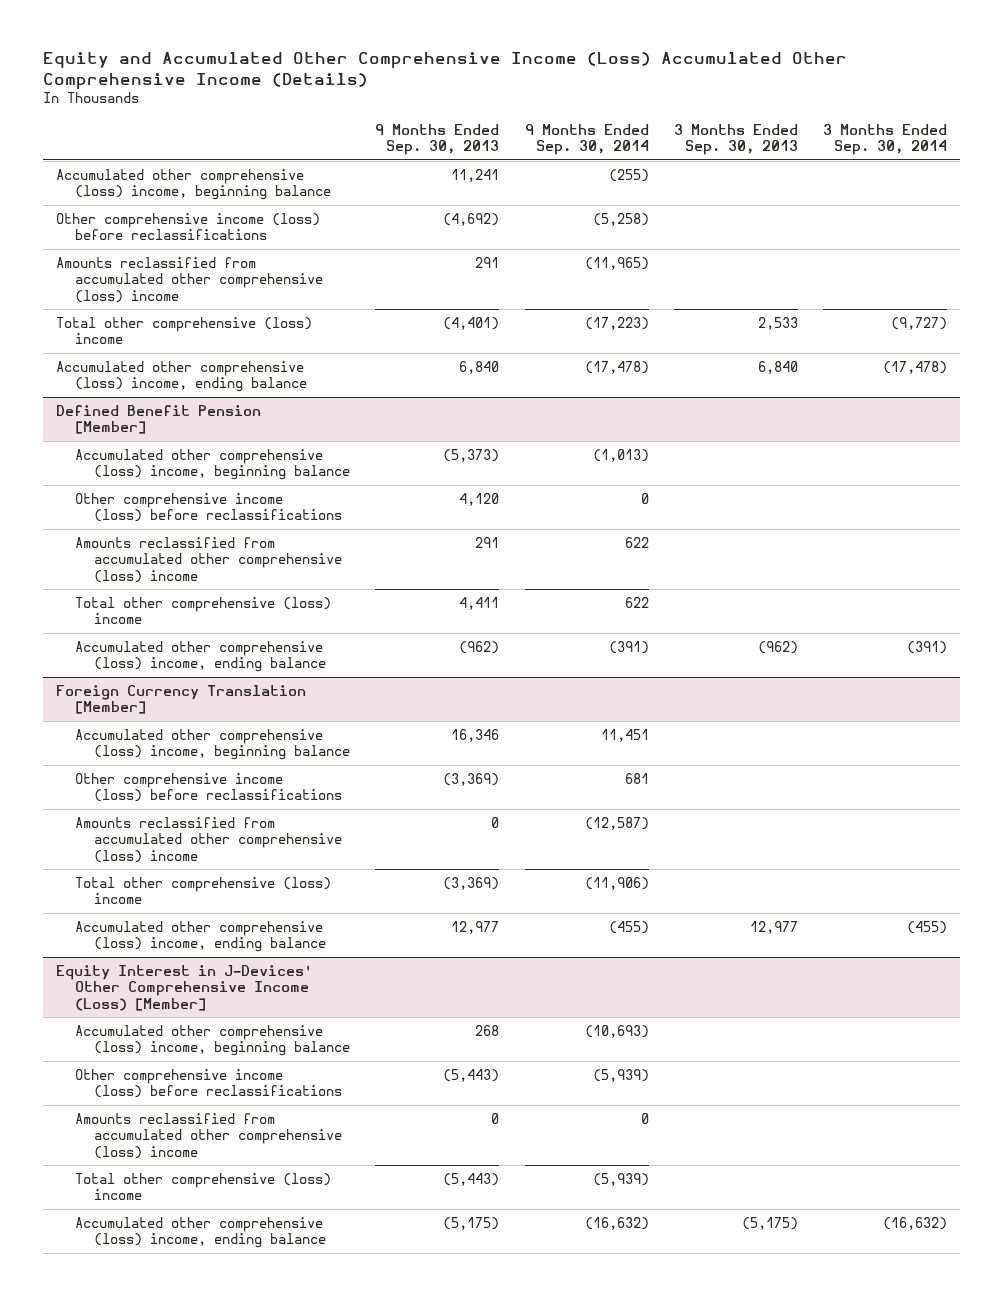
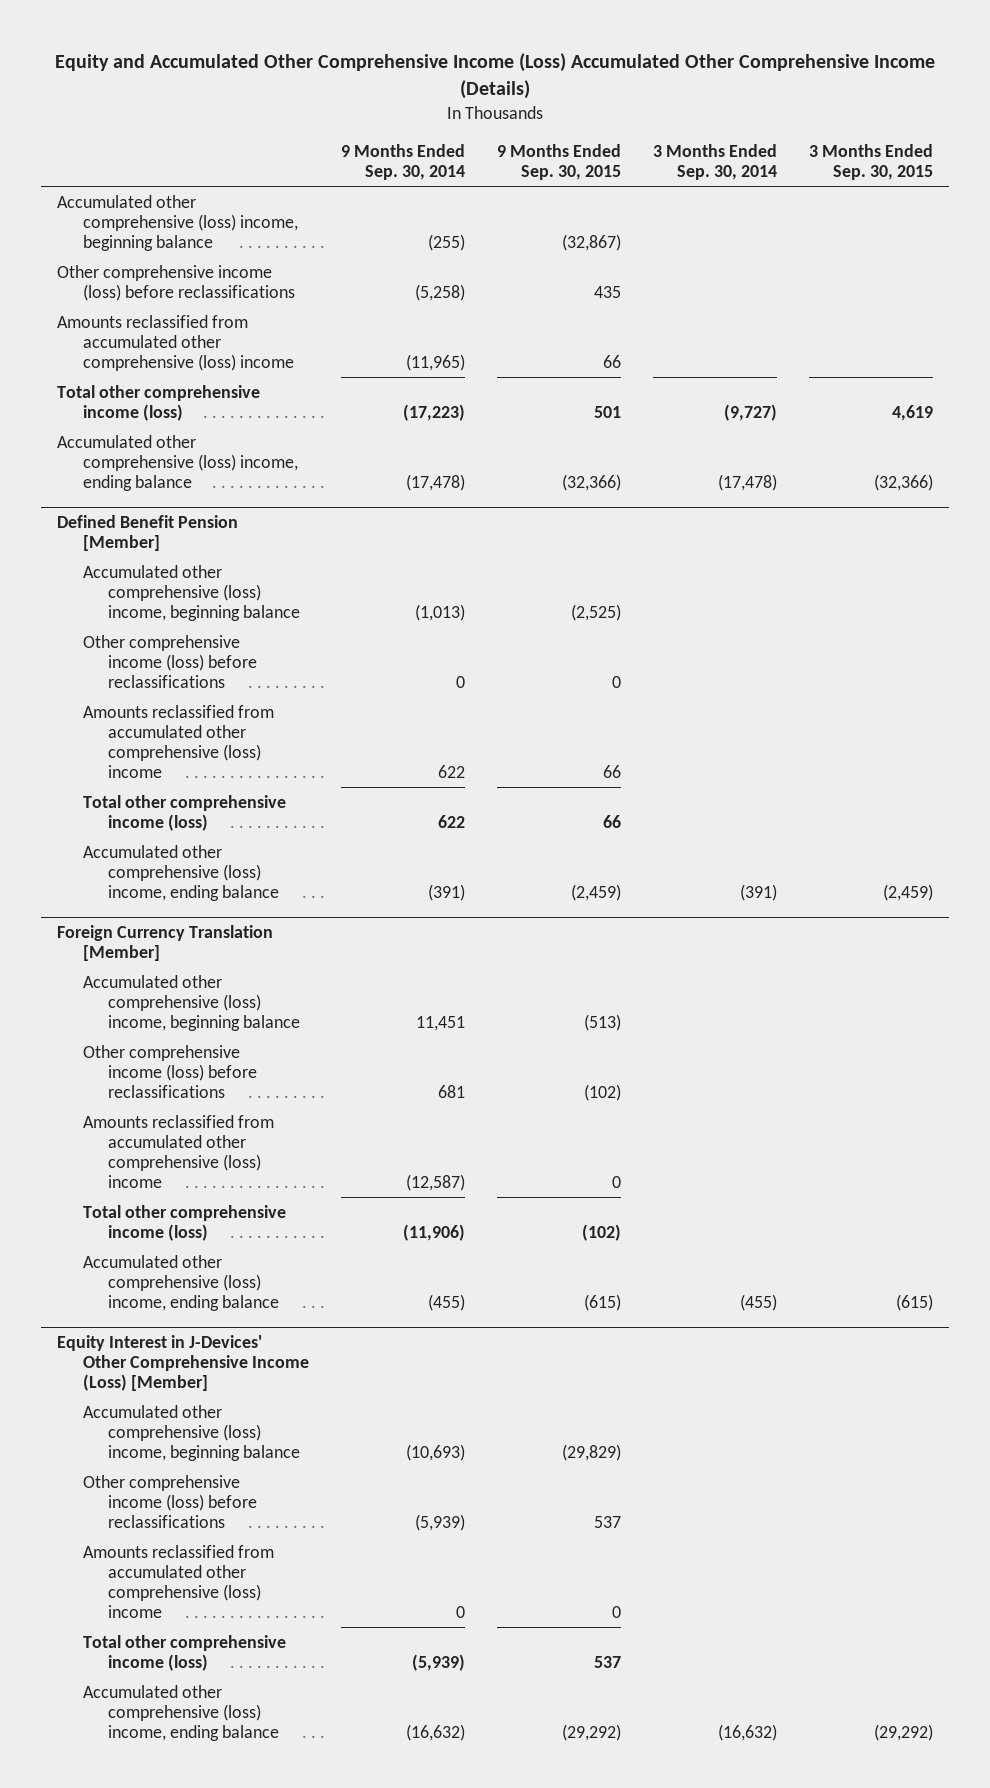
[375,123,500,156] 9 Months Ended Sep. 30, 2013 -> none
[673,123,798,156] 3 Months Ended Sep. 30, 2013 -> none
none -> [496,143,621,180] 9 Months Ended Sep. 30, 2015
none -> [809,143,934,180] 3 Months Ended Sep. 30, 2015
[55,316,312,345] Total other comprehensive (loss) income -> [56,384,260,421] Total other comprehensive income (loss)
[74,596,331,625] Total other comprehensive (loss) income -> [82,794,286,831] Total other comprehensive income (loss)
[74,876,331,905] Total other comprehensive (loss) income -> [82,1204,286,1241] Total other comprehensive income (loss)
[74,1172,331,1201] Total other comprehensive (loss) income -> [82,1634,286,1671] Total other comprehensive income (loss)

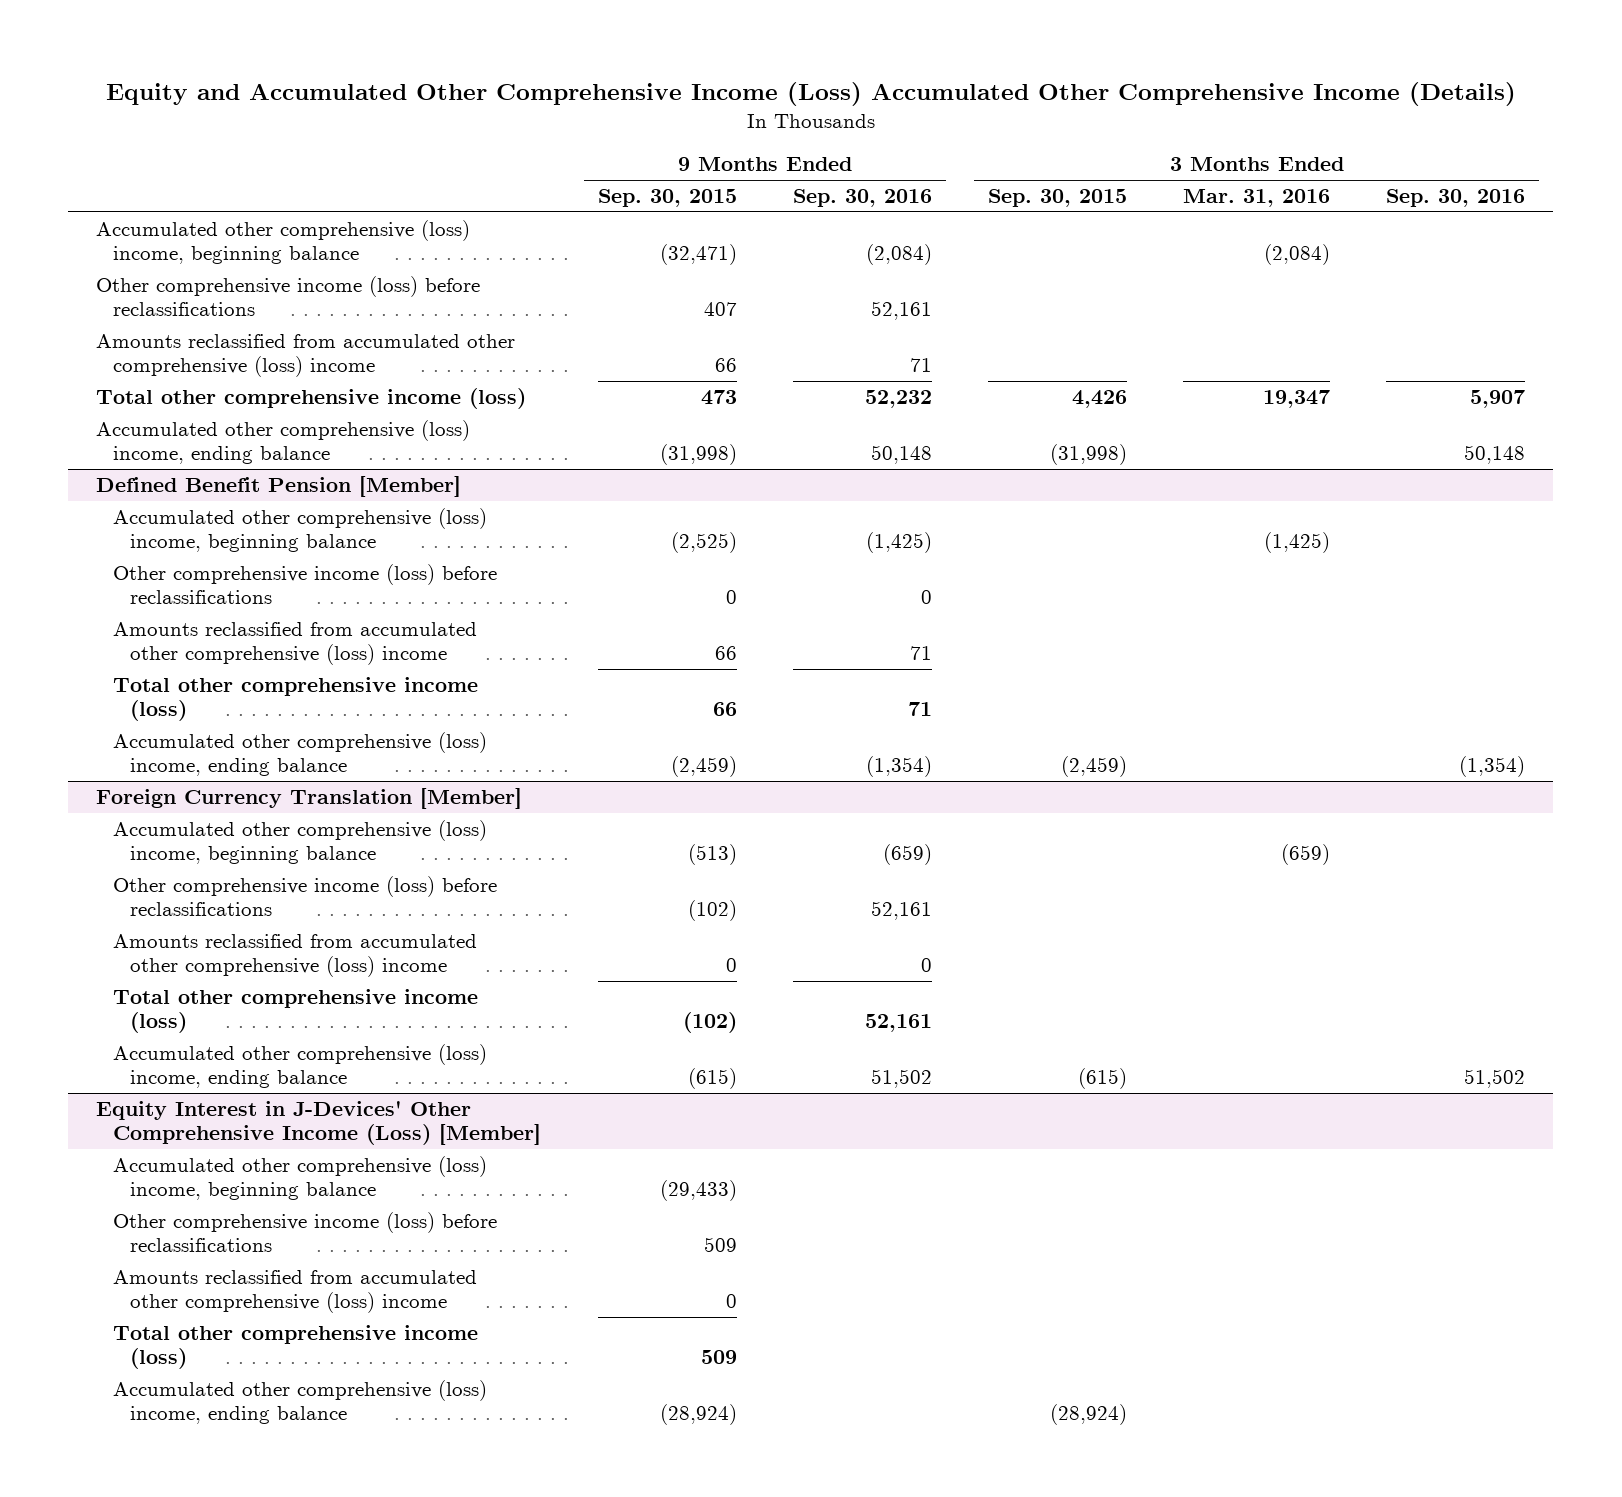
[340,143,465,180] 9 Months Ended Sep. 30, 2014 -> none
[653,143,778,180] 3 Months Ended Sep. 30, 2014 -> none
none -> [792,189,932,208] Sep. 30, 2016
none -> [1183,189,1331,208] Mar. 31, 2016
none -> [1386,189,1526,208] Sep. 30, 2016
[561,233,621,251] (32,867) -> [659,244,737,266] (32,471)
[593,285,621,298] 435 -> [703,302,737,317] 407
[593,405,621,418] 501 -> [700,389,737,405] 473
[892,404,934,421] 4,619 -> [1071,389,1127,408] 4,426
[561,473,621,491] (32,366) -> [659,444,737,466] (31,998)
[874,473,934,491] (32,366) -> [1049,444,1127,466] (31,998)
[561,1443,621,1461] (29,829) -> [659,1180,737,1202] (29,433)
[593,1515,621,1528] 537 -> [703,1237,737,1253] 509
[593,1655,621,1668] 537 -> [700,1350,737,1365] 509
[561,1723,621,1741] (29,292) -> [659,1404,737,1426] (28,924)
[874,1723,934,1741] (29,292) -> [1049,1404,1127,1426] (28,924)

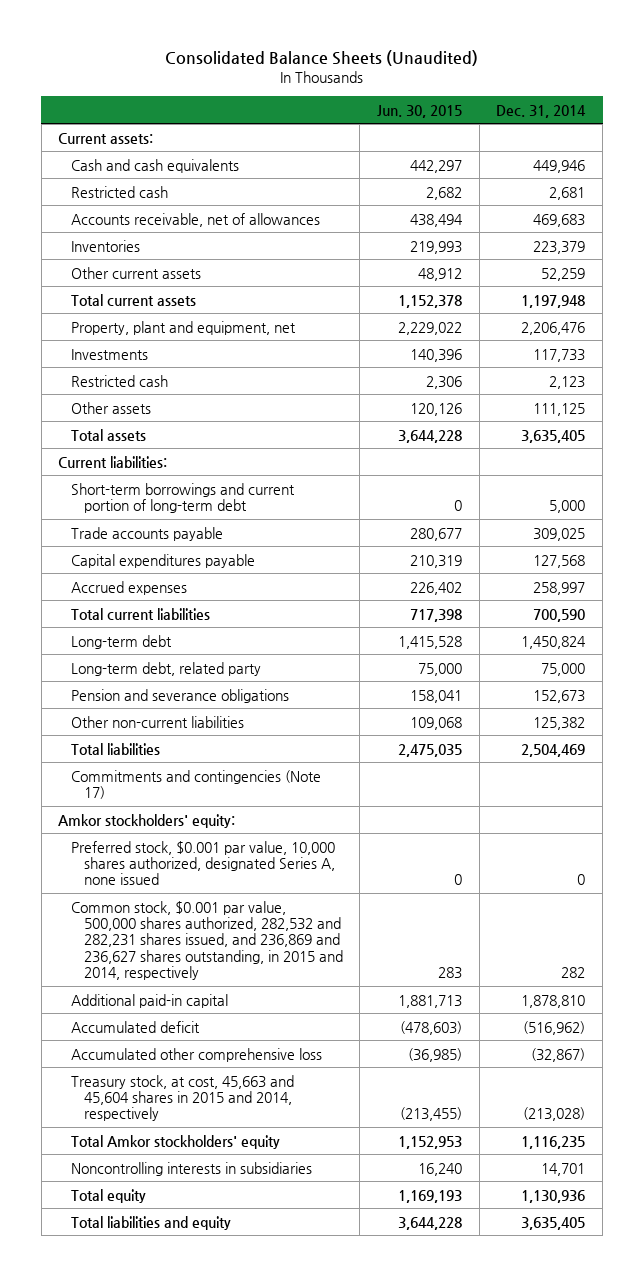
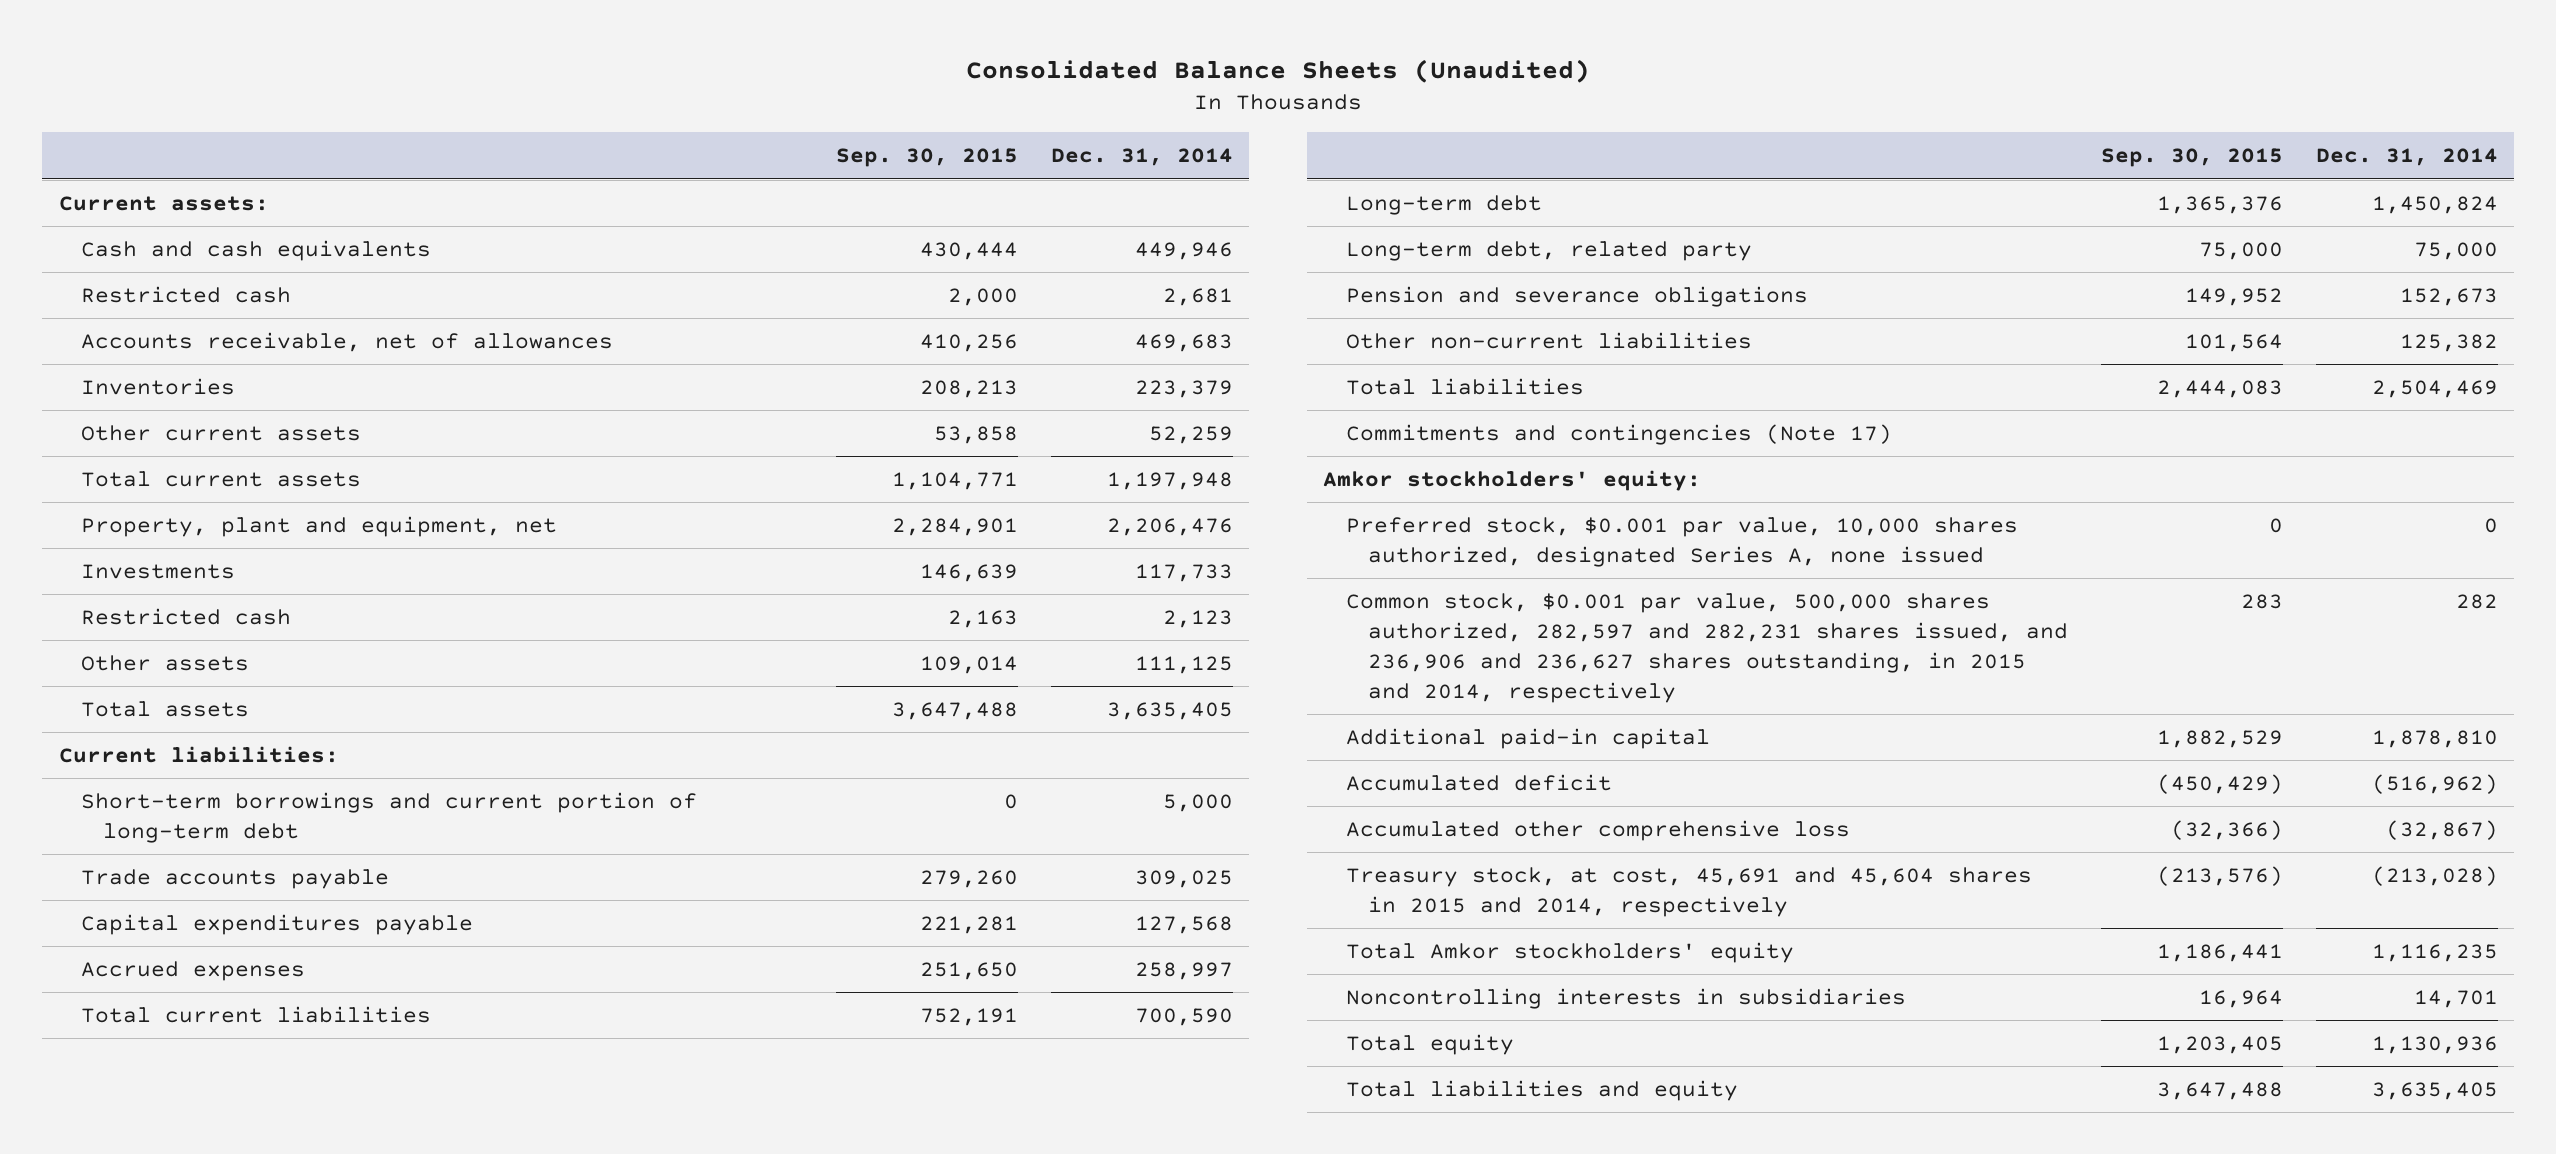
[376,104,462,118] Jun. 30, 2015 -> none
none -> [836,148,1019,168] Sep. 30, 2015
[70,900,343,981] Common stock, $0.001 par value, 500,000 shares authorized, 282,532 and 282,231 shares issued, and 236,869 and 236,627 shares outstanding, in 2015 and 2014, respectively -> [1345,592,2069,704] Common stock, $0.001 par value, 500,000 shares authorized, 282,597 and 282,231 shares issued, and 236,906 and 236,627 shares outstanding, in 2015 and 2014, respectively
[70,1074,294,1122] Treasury stock, at cost, 45,663 and 45,604 shares in 2015 and 2014, respectively -> [1345,866,2032,918] Treasury stock, at cost, 45,691 and 45,604 shares in 2015 and 2014, respectively

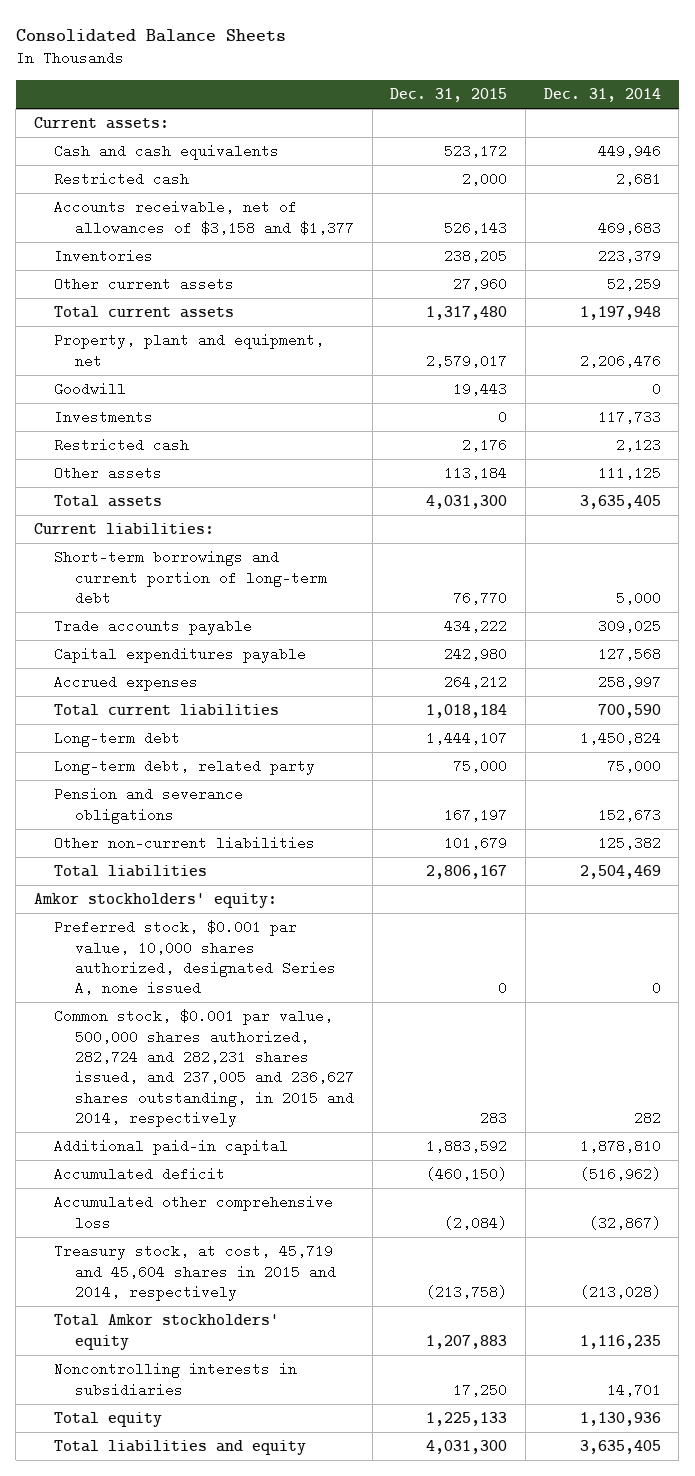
[966,59,1591,84] Consolidated Balance Sheets (Unaudited) -> [15,29,286,43] Consolidated Balance Sheets
[836,148,1019,168] Sep. 30, 2015 -> none
none -> [390,87,508,102] Dec. 31, 2015
[80,331,613,352] Accounts receivable, net of allowances -> [54,200,355,235] Accounts receivable, net of allowances of $3,158 and $1,377
none -> [54,382,127,397] Goodwill
[1345,423,1892,445] Commitments and contingencies (Note 17) -> none
[1345,592,2069,704] Common stock, $0.001 par value, 500,000 shares authorized, 282,597 and 282,231 shares issued, and 236,906 and 236,627 shares outstanding, in 2015 and 2014, respectively -> [54,1009,355,1128] Common stock, $0.001 par value, 500,000 shares authorized, 282,724 and 282,231 shares issued, and 237,005 and 236,627 shares outstanding, in 2015 and 2014, respectively
[1345,866,2032,918] Treasury stock, at cost, 45,691 and 45,604 shares in 2015 and 2014, respectively -> [54,1244,337,1301] Treasury stock, at cost, 45,719 and 45,604 shares in 2015 and 2014, respectively

